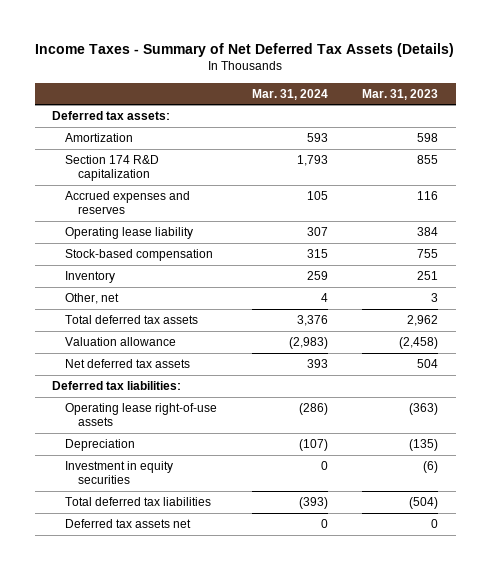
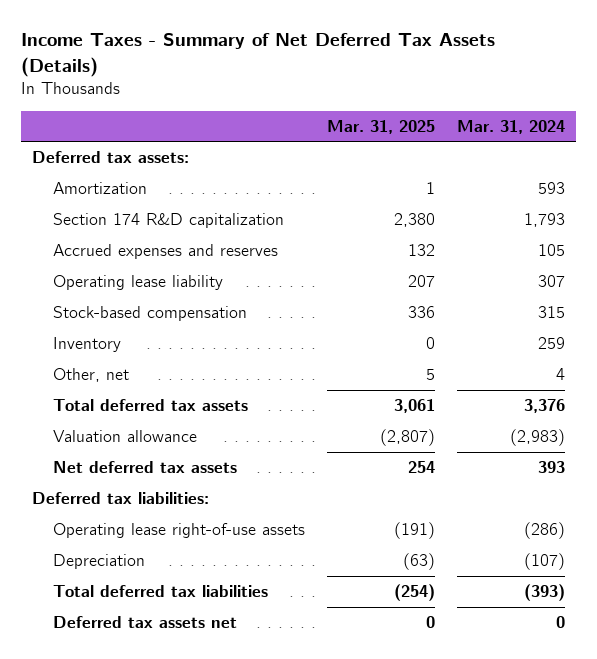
[362,88,439,100] Mar. 31, 2023 -> none
none -> [326,119,435,134] Mar. 31, 2025
[65,461,174,485] Investment in equity securities -> none

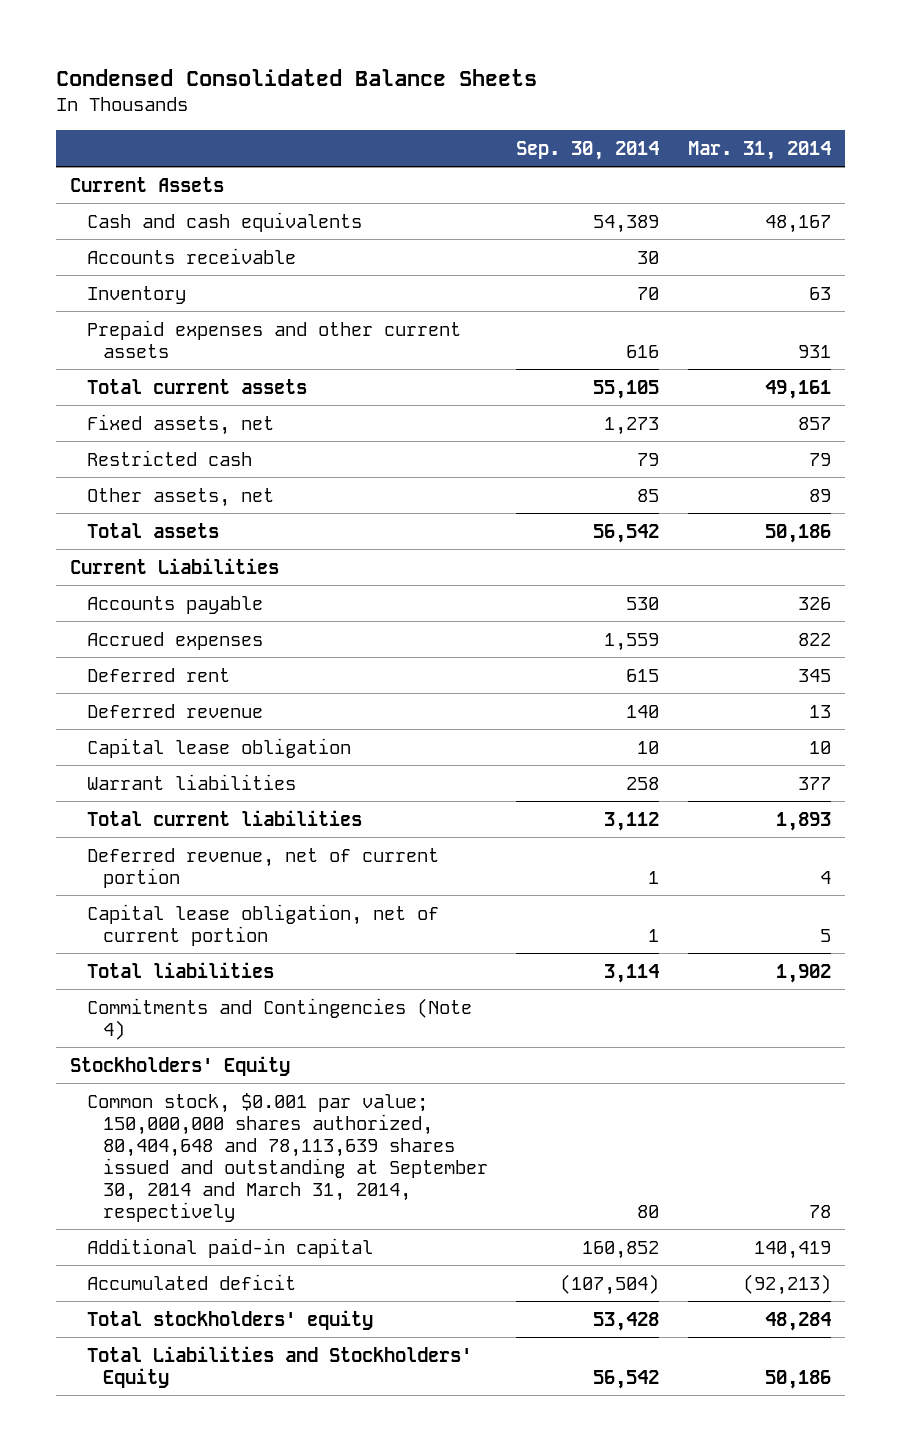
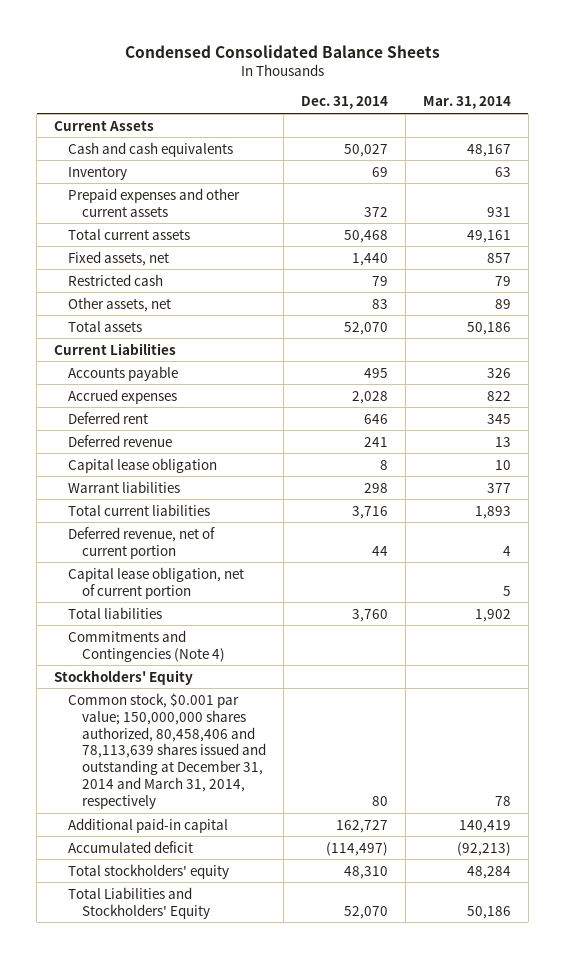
[516,140,660,160] Sep. 30, 2014 -> none
none -> [300,96,388,110] Dec. 31, 2014
[86,247,296,264] Accounts receivable -> none
[86,1092,488,1222] Common stock, $0.001 par value; 150,000,000 shares authorized, 80,404,648 and 78,113,639 shares issued and outstanding at September 30, 2014 and March 31, 2014, respectively -> [68,692,266,810] Common stock, $0.001 par value; 150,000,000 shares authorized, 80,458,406 and 78,113,639 shares issued and outstanding at December 31, 2014 and March 31, 2014, respectively

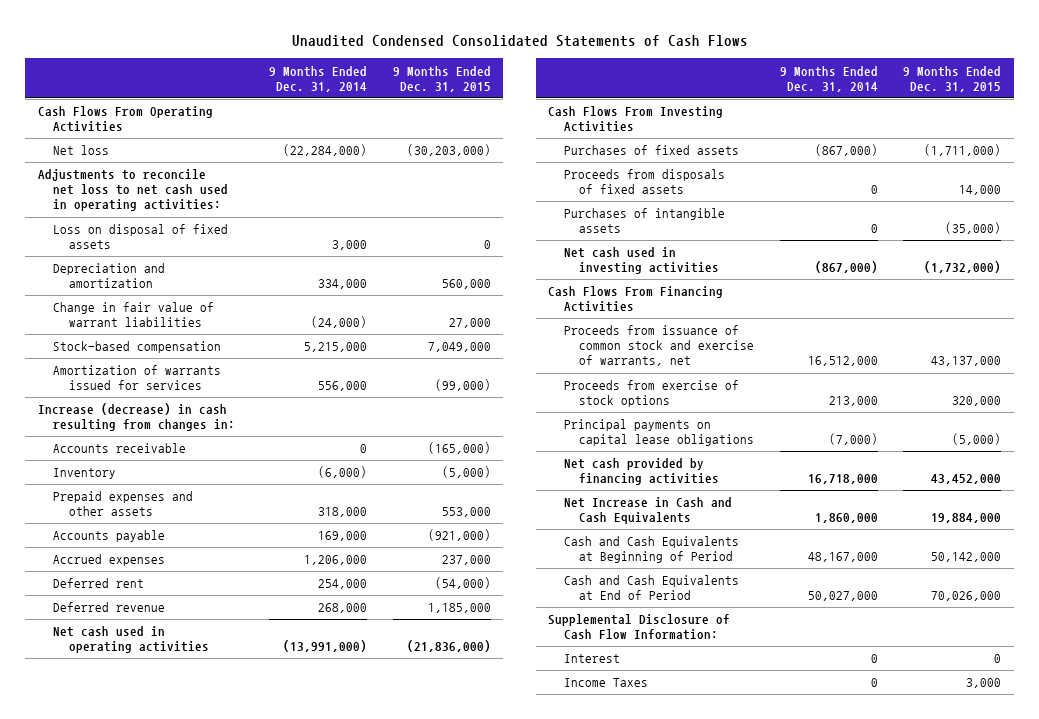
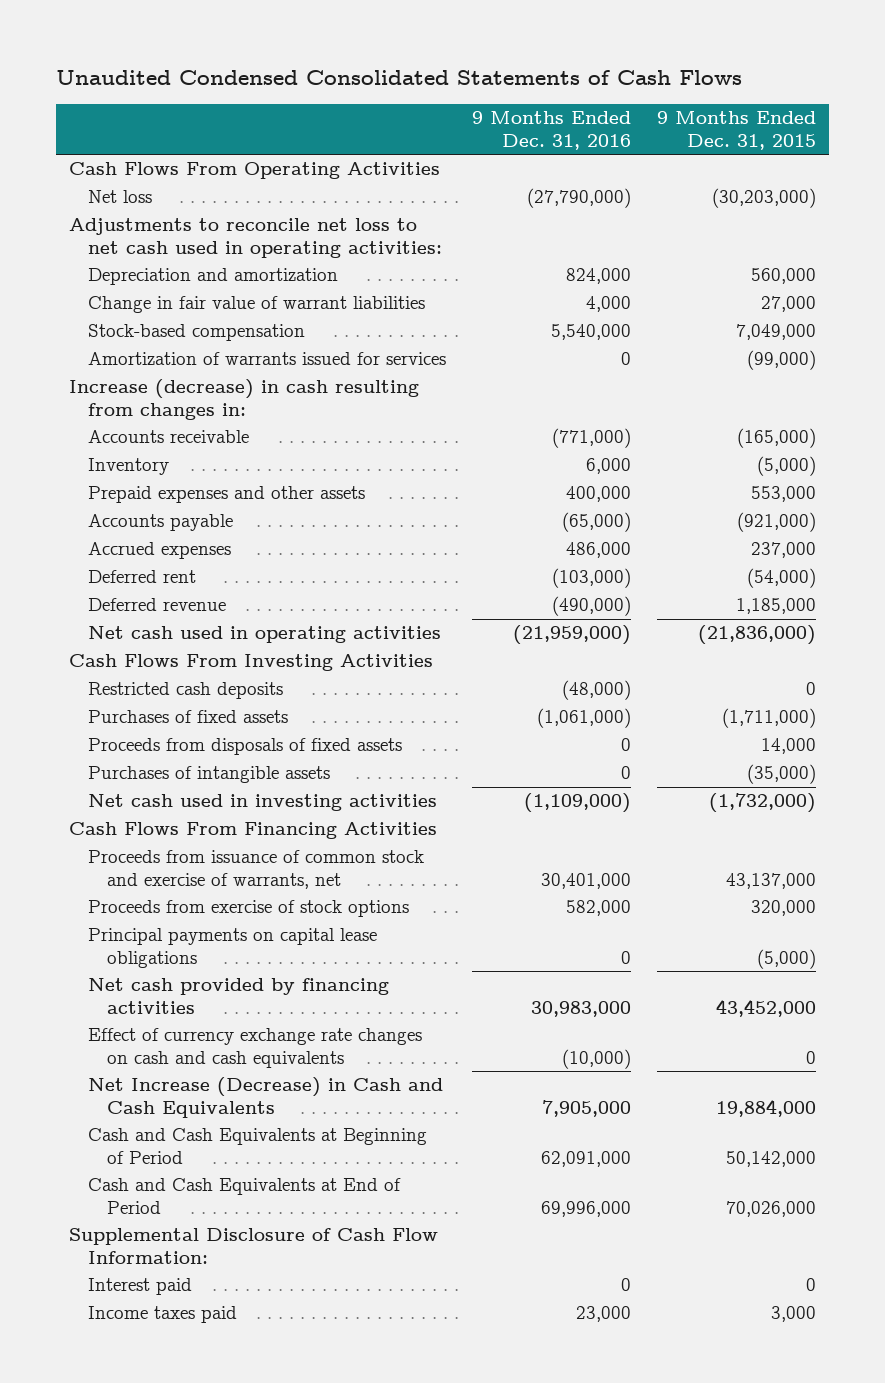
[269,65,368,92] 9 Months Ended Dec. 31, 2014 -> none
none -> [471,111,631,150] 9 Months Ended Dec. 31, 2016
[53,224,229,250] Loss on disposal of fixed assets -> none
none -> [88,682,284,700] Restricted cash deposits
none -> [88,1028,423,1068] Effect of currency exchange rate changes on cash and cash equivalents
[563,497,732,525] Net Increase in Cash and Cash Equivalents -> [88,1077,444,1118] Net Increase (Decrease) in Cash and Cash Equivalents
[563,654,620,664] Interest -> [88,1278,193,1296] Interest paid
[563,678,648,688] Income Taxes -> [88,1306,238,1324] Income taxes paid

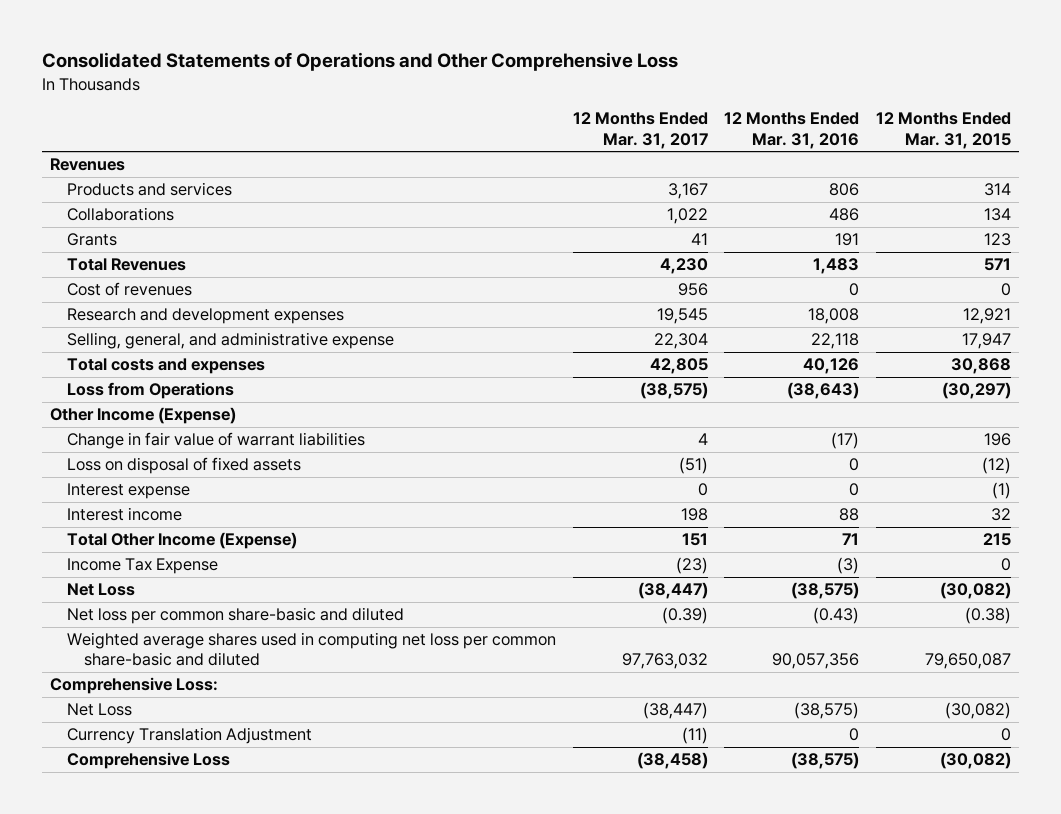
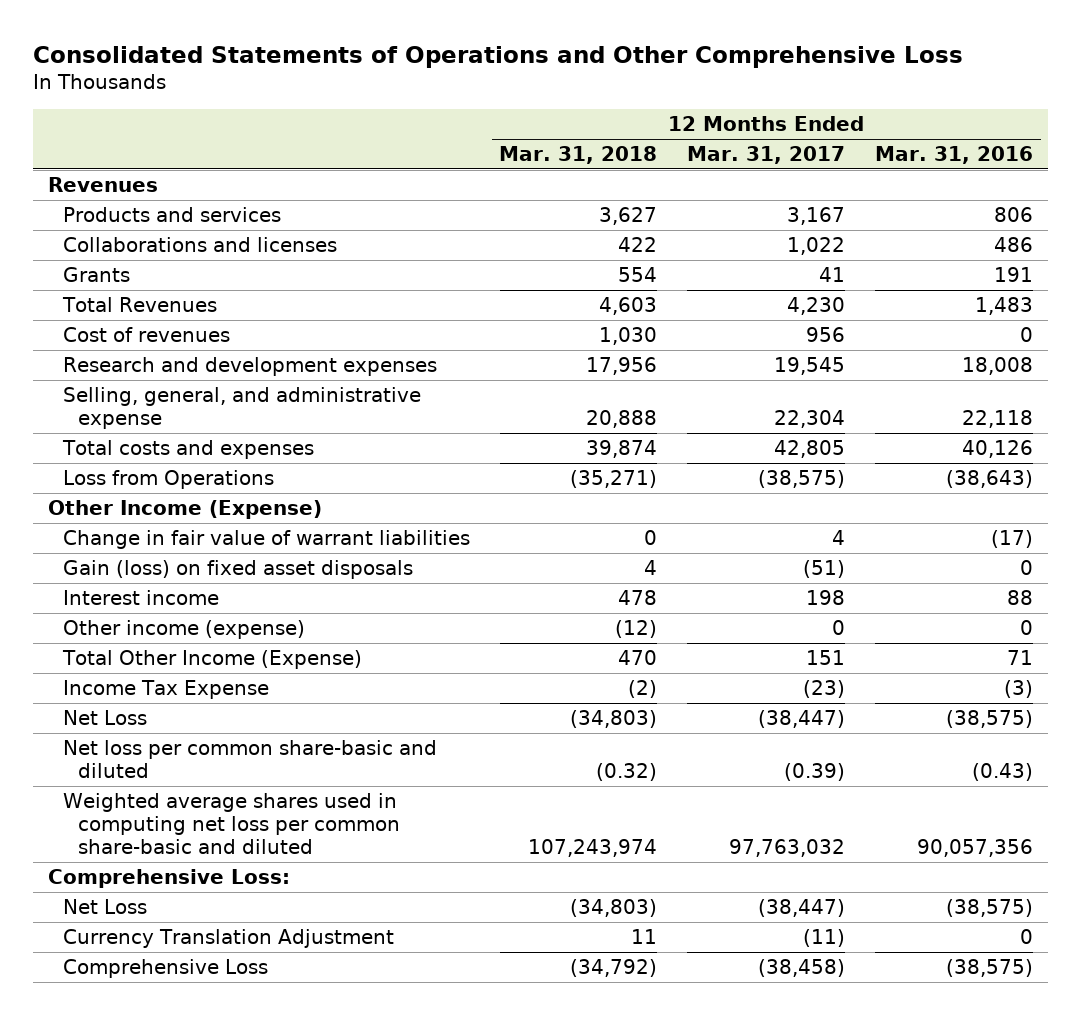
[875,112,1011,149] 12 Months Ended Mar. 31, 2015 -> none
none -> [499,146,658,165] Mar. 31, 2018
[67,207,175,222] Collaborations -> [62,237,337,253] Collaborations and licenses
[67,483,191,500] Interest expense -> none
[67,457,302,475] Loss on disposal of fixed assets -> [62,560,413,580] Gain (loss) on fixed asset disposals
none -> [62,620,305,640] Other income (expense)

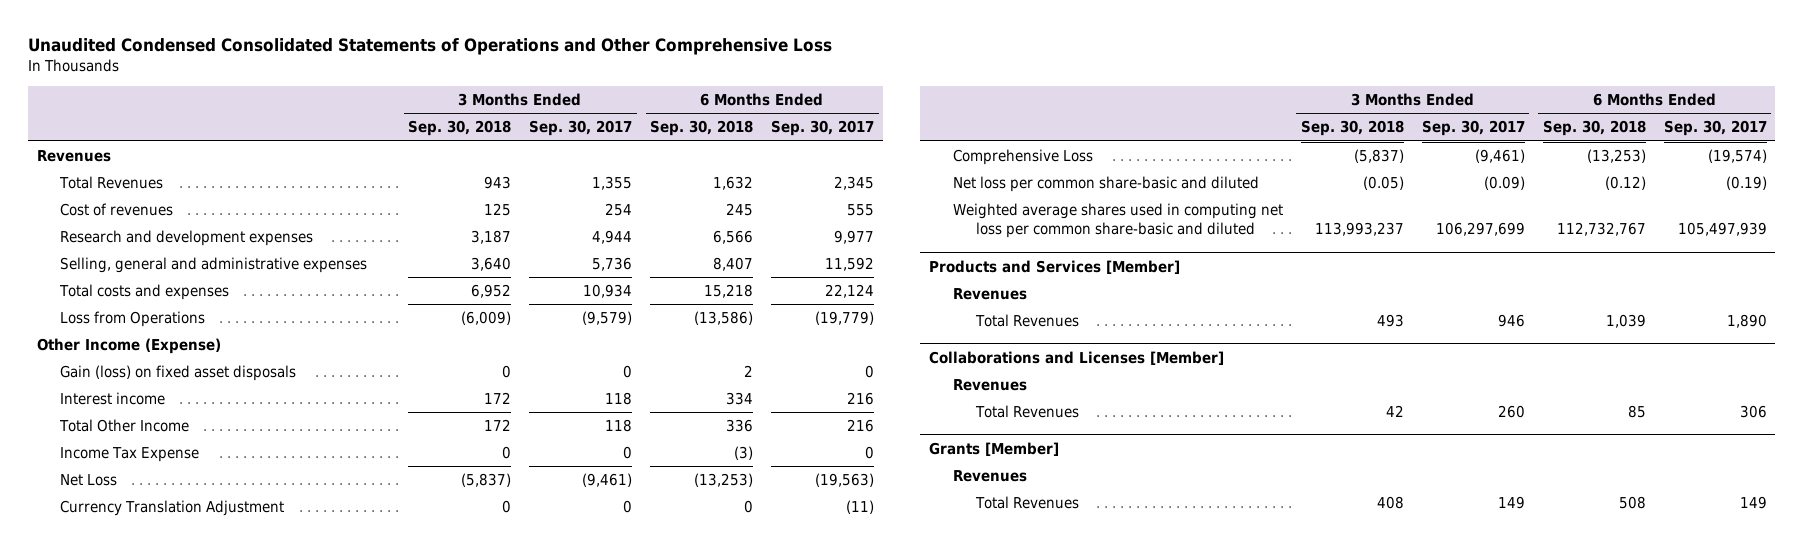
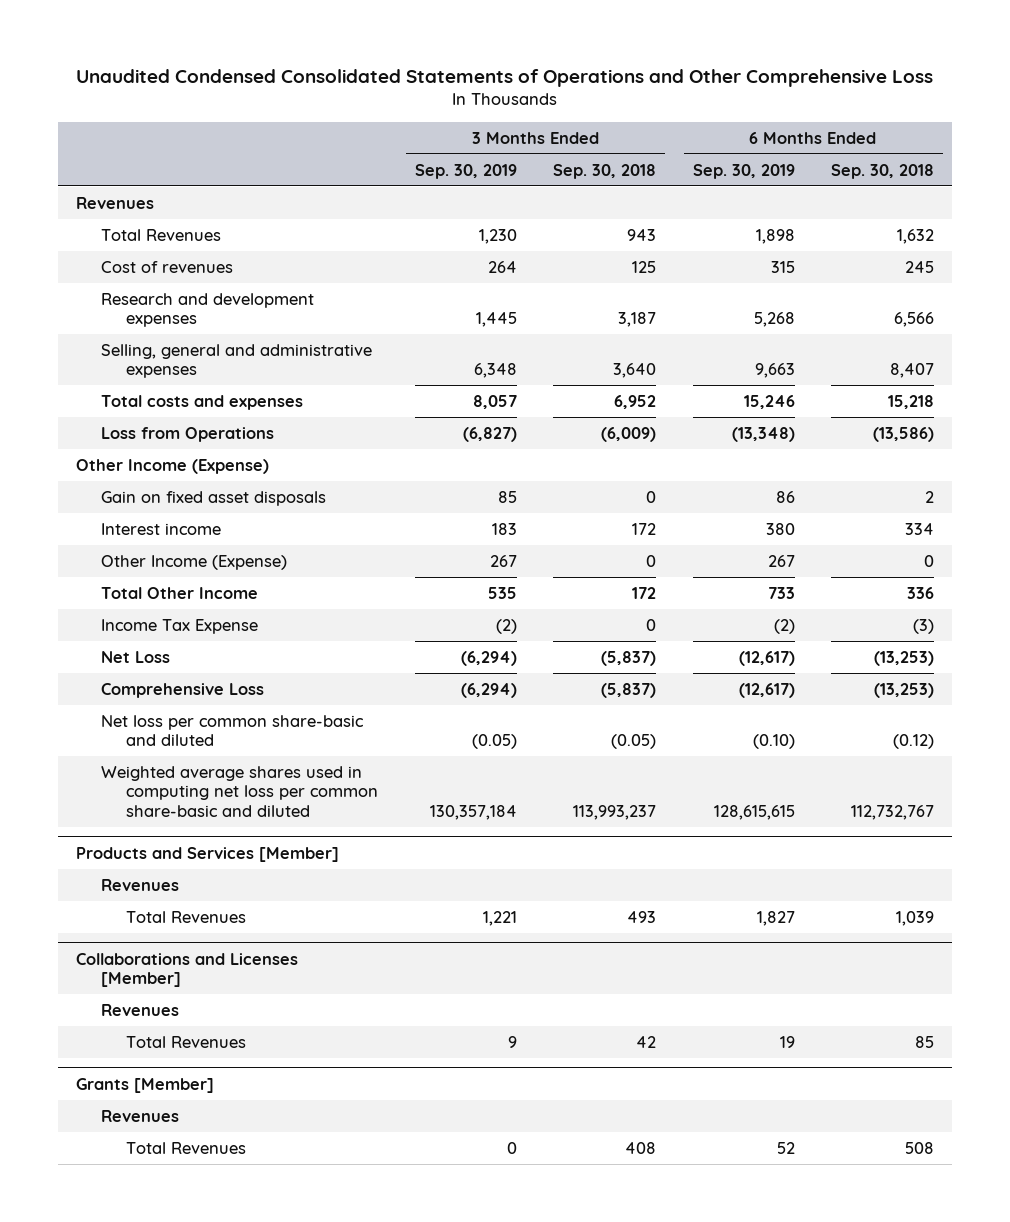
[529,120,633,137] Sep. 30, 2017 -> none
[771,120,875,137] Sep. 30, 2017 -> none
none -> [414,163,517,179] Sep. 30, 2019
none -> [692,163,795,179] Sep. 30, 2019
[60,365,297,382] Gain (loss) on fixed asset disposals -> [101,490,327,506] Gain on fixed asset disposals
none -> [101,554,288,570] Other Income (Expense)
[60,500,285,517] Currency Translation Adjustment -> none

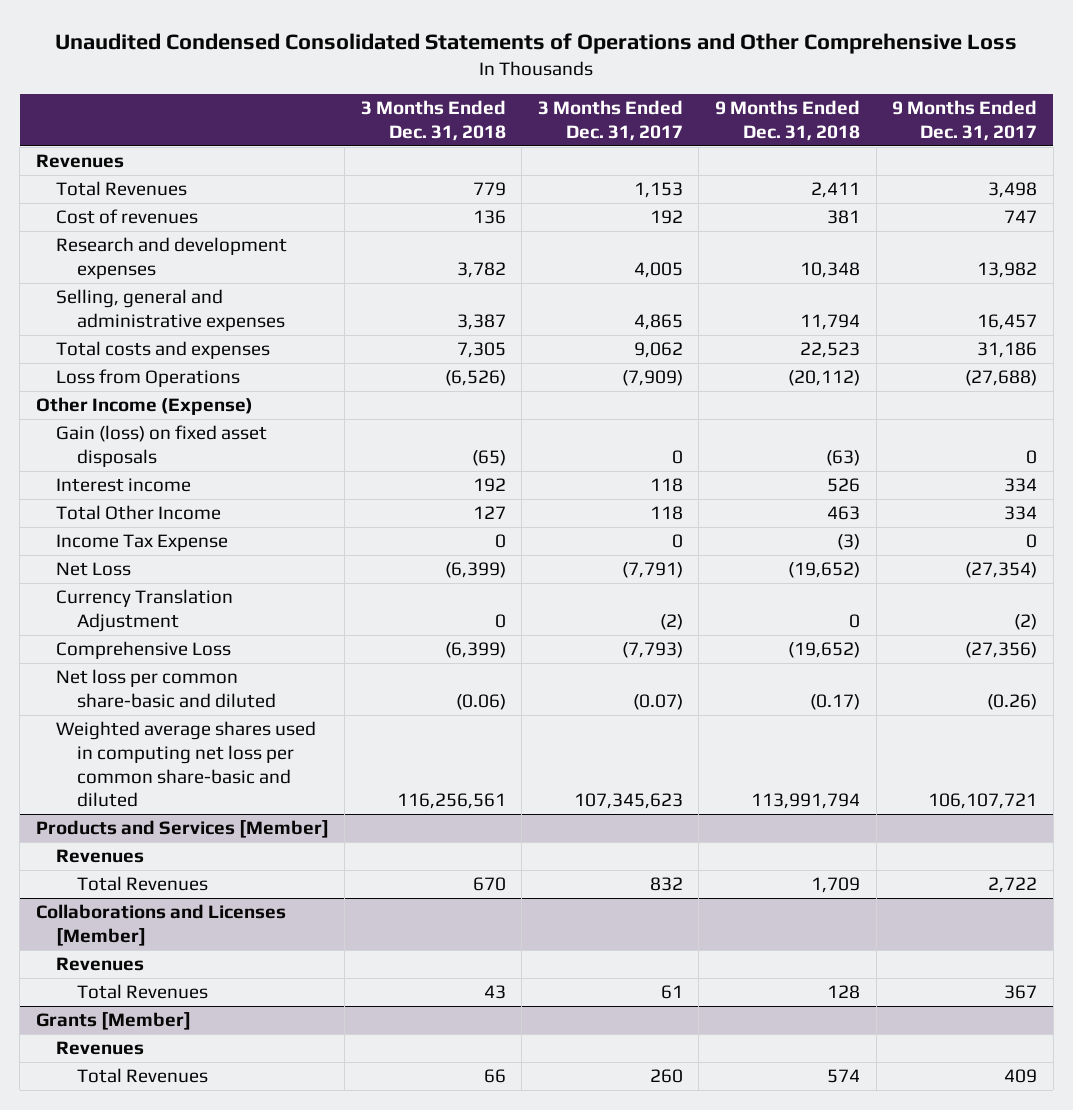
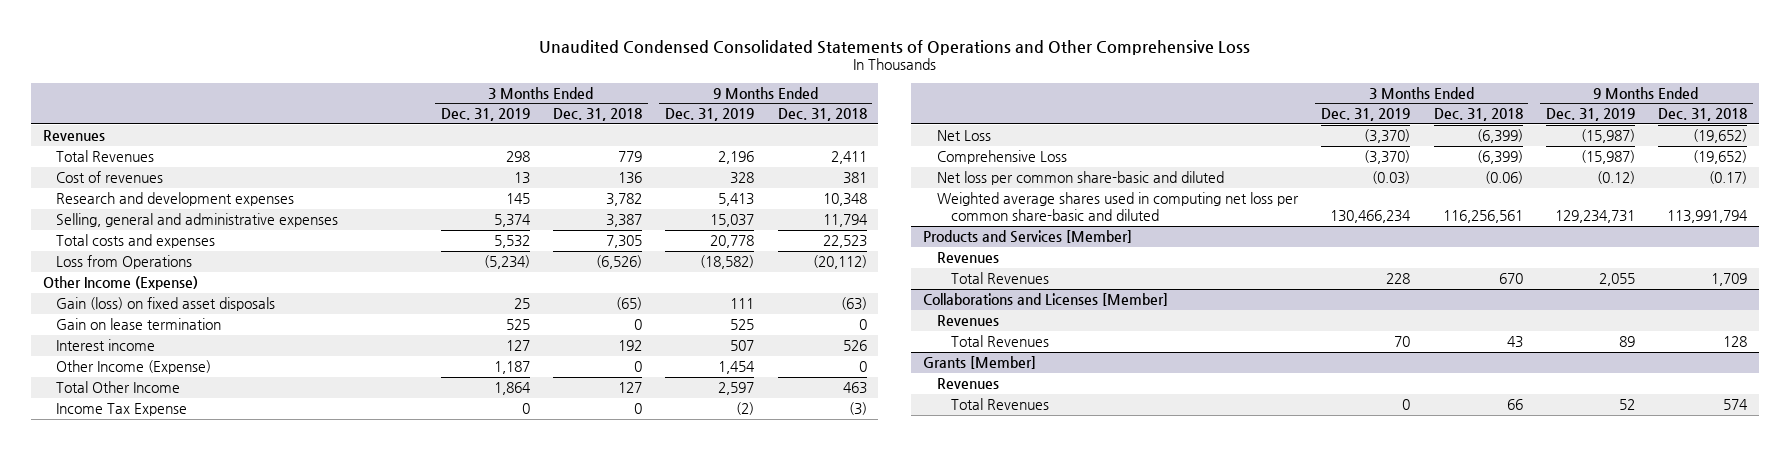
[537,100,683,141] 3 Months Ended Dec. 31, 2017 -> none
[892,100,1038,141] 9 Months Ended Dec. 31, 2017 -> none
none -> [440,108,530,122] Dec. 31, 2019
none -> [665,108,755,122] Dec. 31, 2019
none -> [56,317,222,330] Gain on lease termination
none -> [56,359,212,374] Other Income (Expense)
[56,589,234,632] Currency Translation Adjustment -> none

